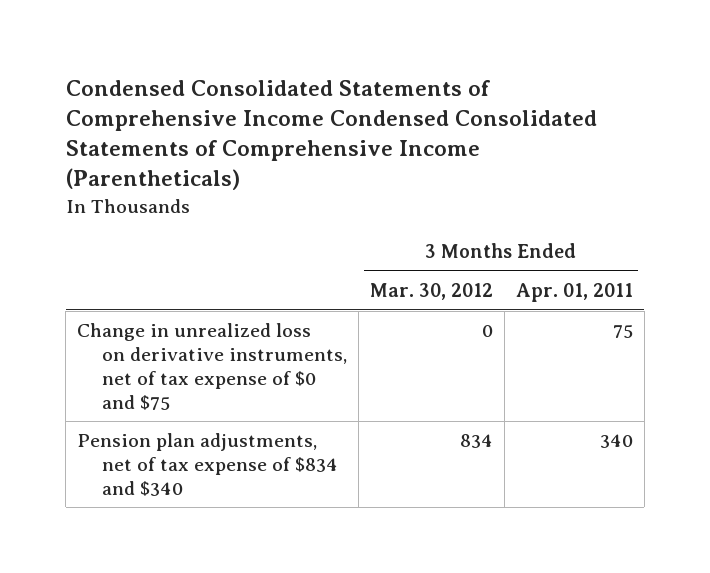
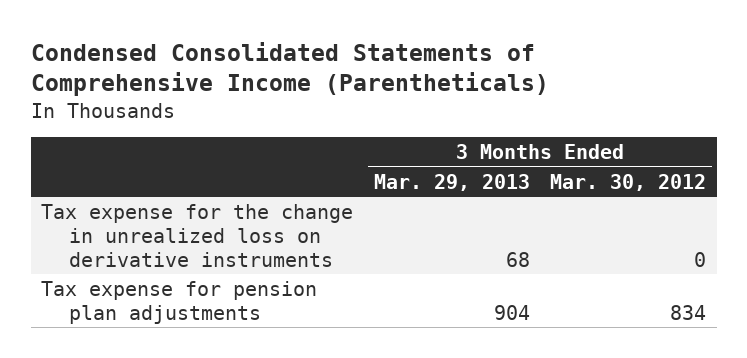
[65,80,597,191] Condensed Consolidated Statements of Comprehensive Income Condensed Consolidated Statements of Comprehensive Income (Parentheticals) -> [30,41,549,97] Condensed Consolidated Statements of Comprehensive Income (Parentheticals)
[515,282,633,302] Apr. 01, 2011 -> none
none -> [373,173,530,191] Mar. 29, 2013
[77,323,348,410] Change in unrealized loss on derivative instruments, net of tax expense of $0 and $75 -> [40,203,353,267] Tax expense for the change in unrealized loss on derivative instruments
[77,433,339,496] Pension plan adjustments, net of tax expense of $834 and $340 -> [40,280,317,324] Tax expense for pension plan adjustments

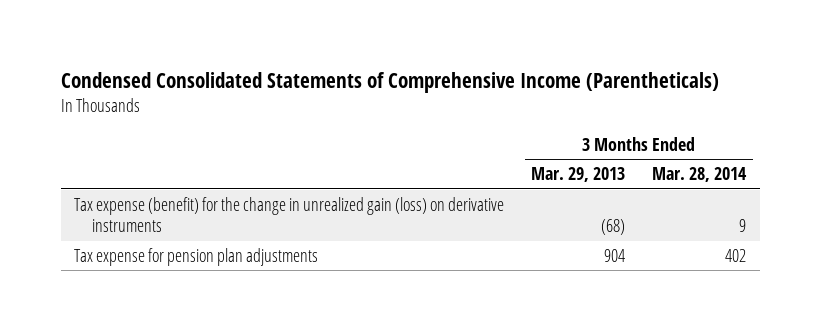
[550,173,707,191] Mar. 30, 2012 -> none
none -> [652,167,748,183] Mar. 28, 2014
[40,203,353,267] Tax expense for the change in unrealized loss on derivative instruments -> [74,196,505,233] Tax expense (benefit) for the change in unrealized gain (loss) on derivative instruments
[505,251,530,267] 68 -> [601,219,626,236] (68)

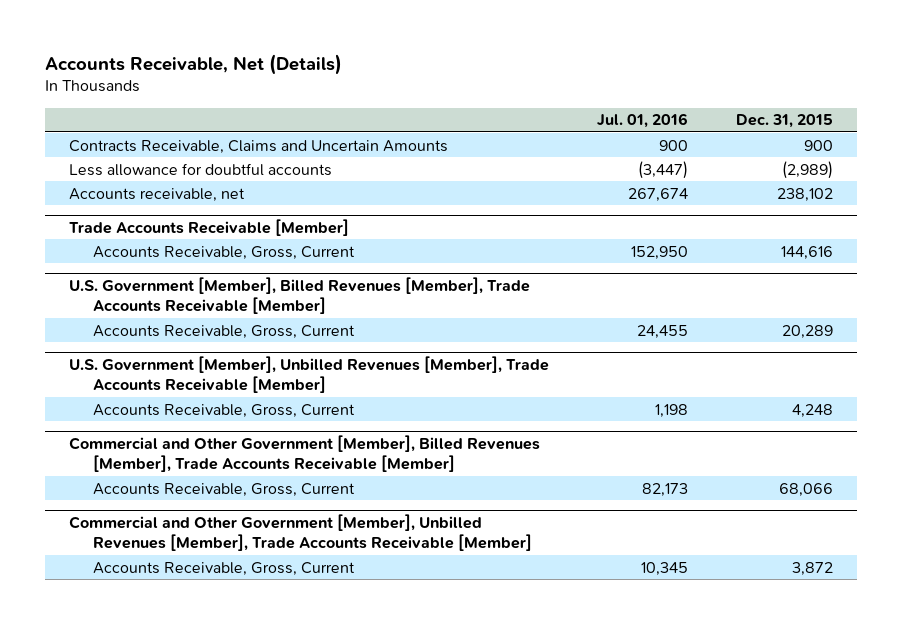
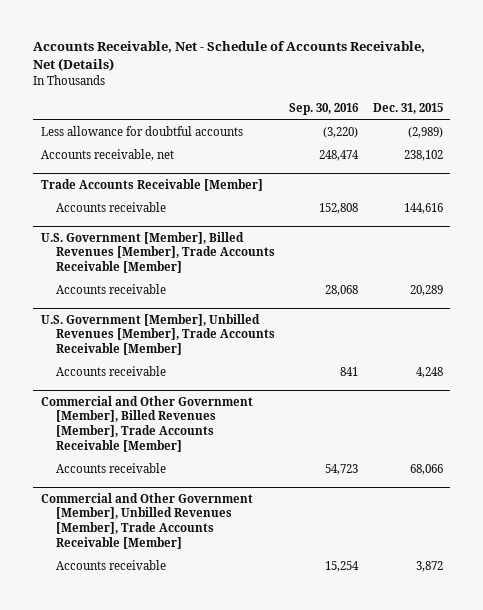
[44,53,342,75] Accounts Receivable, Net (Details) -> [33,41,426,72] Accounts Receivable, Net - Schedule of Accounts Receivable, Net (Details)
[596,113,688,129] Jul. 01, 2016 -> none
none -> [289,102,360,115] Sep. 30, 2016
[68,139,448,154] Contracts Receivable, Claims and Uncertain Amounts -> none
[92,245,355,260] Accounts Receivable, Gross, Current -> [55,201,166,212] Accounts receivable
[92,324,355,339] Accounts Receivable, Gross, Current -> [55,283,166,294] Accounts receivable
[92,403,355,418] Accounts Receivable, Gross, Current -> [55,365,166,376] Accounts receivable
[92,482,355,497] Accounts Receivable, Gross, Current -> [55,462,166,473] Accounts receivable
[92,561,355,576] Accounts Receivable, Gross, Current -> [55,559,166,570] Accounts receivable

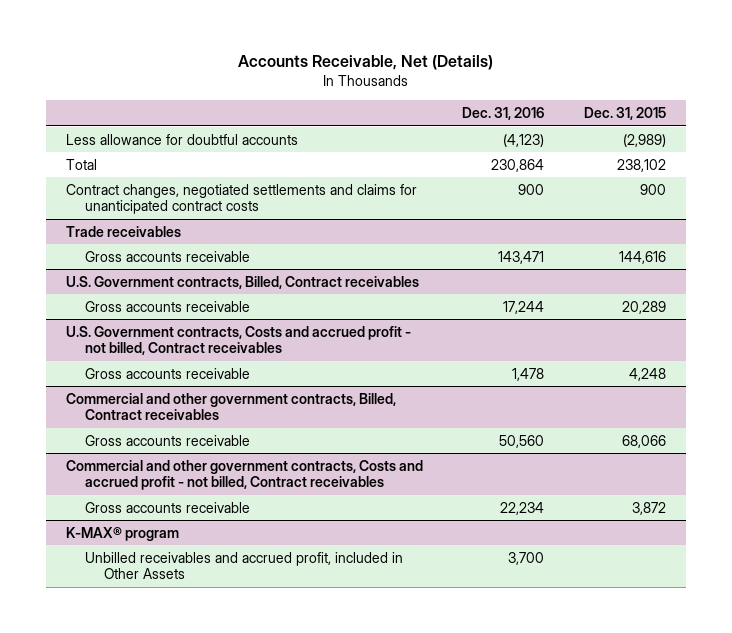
[33,41,426,72] Accounts Receivable, Net - Schedule of Accounts Receivable, Net (Details) -> [237,55,493,71] Accounts Receivable, Net (Details)
[289,102,360,115] Sep. 30, 2016 -> none
none -> [462,106,545,120] Dec. 31, 2016
[40,231,275,274] U.S. Government [Member], Billed Revenues [Member], Trade Accounts Receivable [Member] -> none
[40,313,275,356] U.S. Government [Member], Unbilled Revenues [Member], Trade Accounts Receivable [Member] -> none
[40,395,253,452] Commercial and Other Government [Member], Billed Revenues [Member], Trade Accounts Receivable [Member] -> none
[40,492,253,549] Commercial and Other Government [Member], Unbilled Revenues [Member], Trade Accounts Receivable [Member] -> none
[40,148,174,161] Accounts receivable, net -> [65,158,97,170] Total
none -> [65,183,417,215] Contract changes, negotiated settlements and claims for unanticipated contract costs
[40,178,263,191] Trade Accounts Receivable [Member] -> [65,225,181,237] Trade receivables
[55,201,166,212] Accounts receivable -> [85,250,251,262] Gross accounts receivable
none -> [65,275,419,289] U.S. Government contracts, Billed, Contract receivables
[55,283,166,294] Accounts receivable -> [85,300,251,312] Gross accounts receivable
none -> [65,325,411,356] U.S. Government contracts, Costs and accrued profit - not billed, Contract receivables
[55,365,166,376] Accounts receivable -> [85,367,251,379] Gross accounts receivable
none -> [65,392,396,421] Commercial and other government contracts, Billed, Contract receivables
[55,462,166,473] Accounts receivable -> [85,434,251,446] Gross accounts receivable
none -> [65,459,423,491] Commercial and other government contracts, Costs and accrued profit - not billed, Contract receivables
[55,559,166,570] Accounts receivable -> [85,501,251,513] Gross accounts receivable
none -> [65,526,179,541] K-MAX® program
none -> [85,551,404,580] Unbilled receivables and accrued profit, included in Other Assets

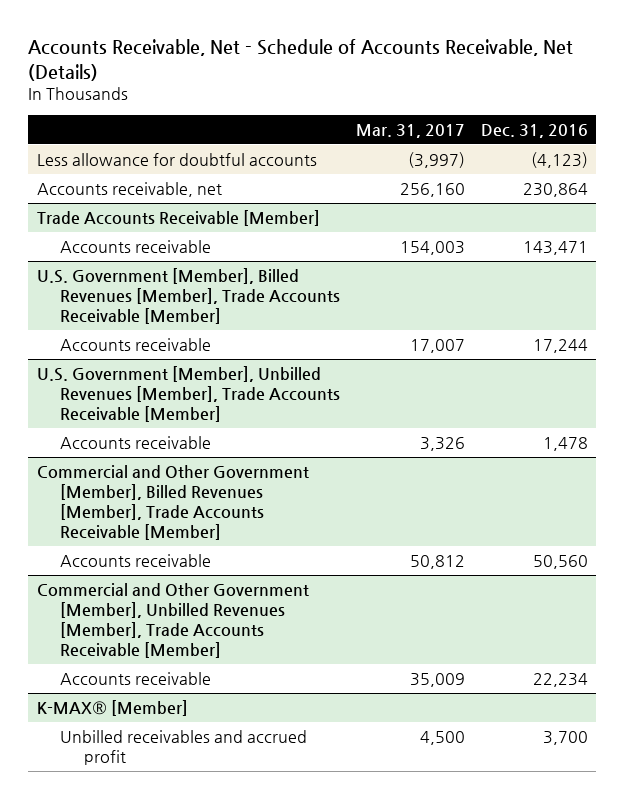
[237,55,493,71] Accounts Receivable, Net (Details) -> [28,39,574,81] Accounts Receivable, Net - Schedule of Accounts Receivable, Net (Details)
[584,106,667,120] Dec. 31, 2015 -> none
none -> [356,124,466,139] Mar. 31, 2017
[65,183,417,215] Contract changes, negotiated settlements and claims for unanticipated contract costs -> none
[65,275,419,289] U.S. Government contracts, Billed, Contract receivables -> none
[65,325,411,356] U.S. Government contracts, Costs and accrued profit - not billed, Contract receivables -> none
[65,392,396,421] Commercial and other government contracts, Billed, Contract receivables -> none
[65,459,423,491] Commercial and other government contracts, Costs and accrued profit - not billed, Contract receivables -> none
[65,158,97,170] Total -> [36,182,222,198] Accounts receivable, net
[65,225,181,237] Trade receivables -> [36,210,320,227] Trade Accounts Receivable [Member]
[85,250,251,262] Gross accounts receivable -> [60,240,212,254] Accounts receivable
none -> [36,268,341,325] U.S. Government [Member], Billed Revenues [Member], Trade Accounts Receivable [Member]
[85,300,251,312] Gross accounts receivable -> [60,338,212,352] Accounts receivable
none -> [36,366,341,423] U.S. Government [Member], Unbilled Revenues [Member], Trade Accounts Receivable [Member]
[85,367,251,379] Gross accounts receivable -> [60,436,212,450] Accounts receivable
none -> [36,465,309,541] Commercial and Other Government [Member], Billed Revenues [Member], Trade Accounts Receivable [Member]
[85,434,251,446] Gross accounts receivable -> [60,554,212,568] Accounts receivable
none -> [36,583,309,659] Commercial and Other Government [Member], Unbilled Revenues [Member], Trade Accounts Receivable [Member]
[85,501,251,513] Gross accounts receivable -> [60,672,212,686] Accounts receivable
[65,526,179,541] K-MAX® program -> [36,700,188,717] K-MAX® [Member]
[85,551,404,580] Unbilled receivables and accrued profit, included in Other Assets -> [60,730,308,766] Unbilled receivables and accrued profit

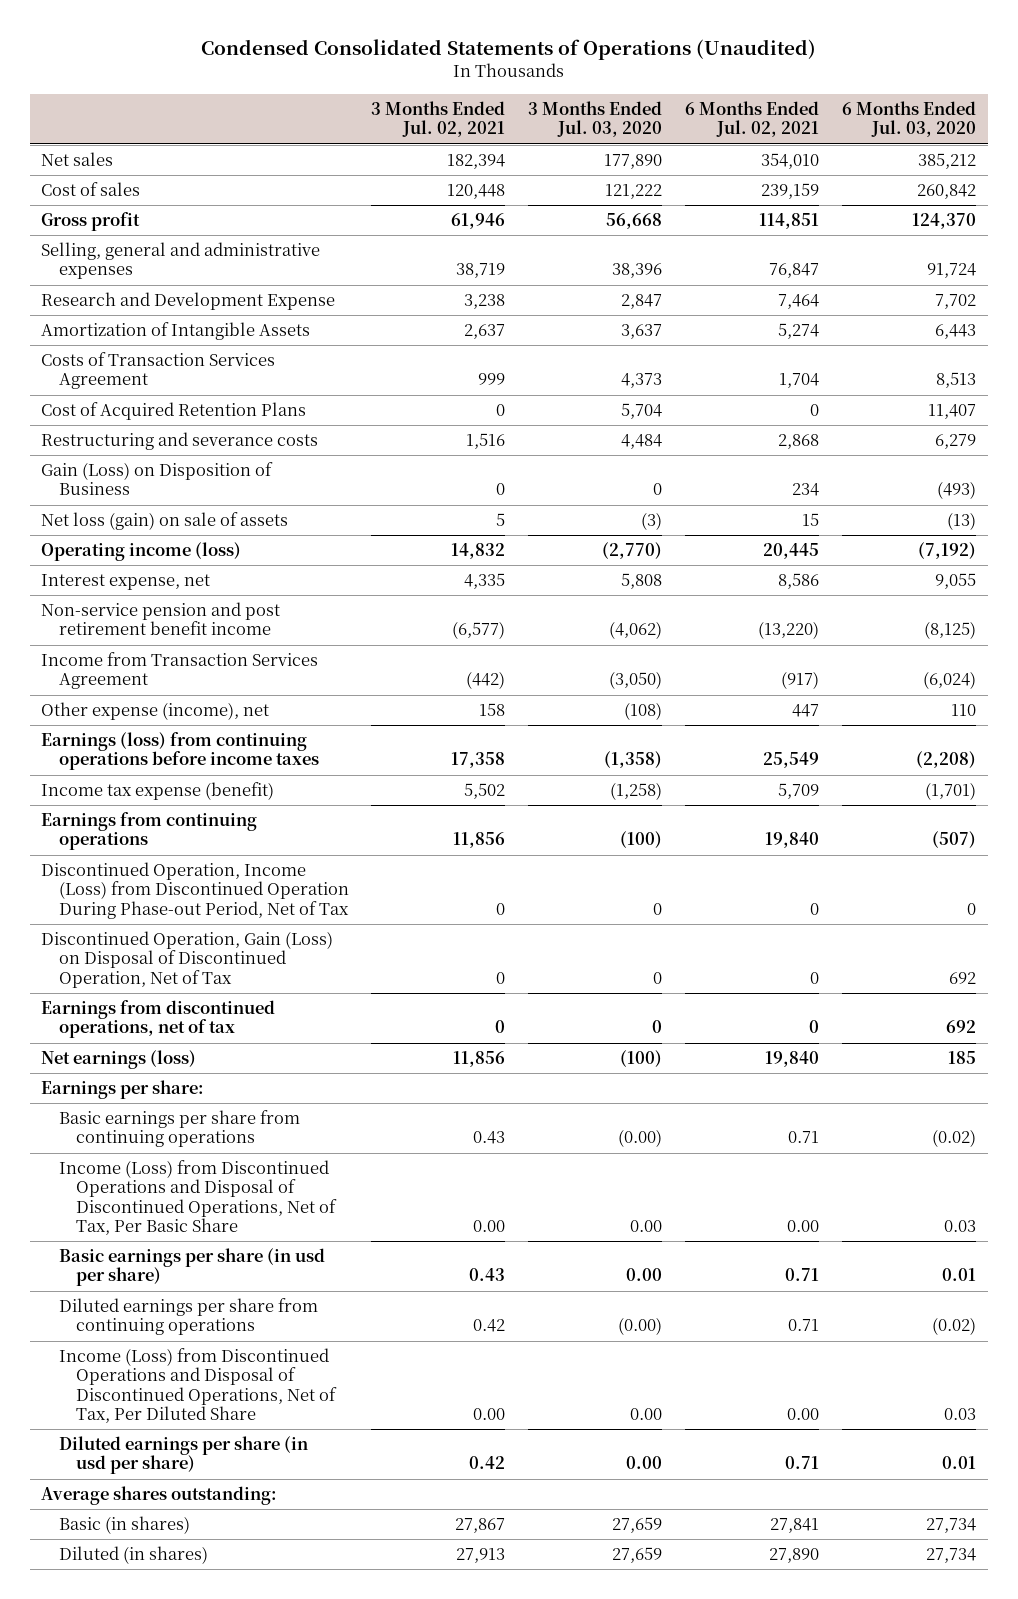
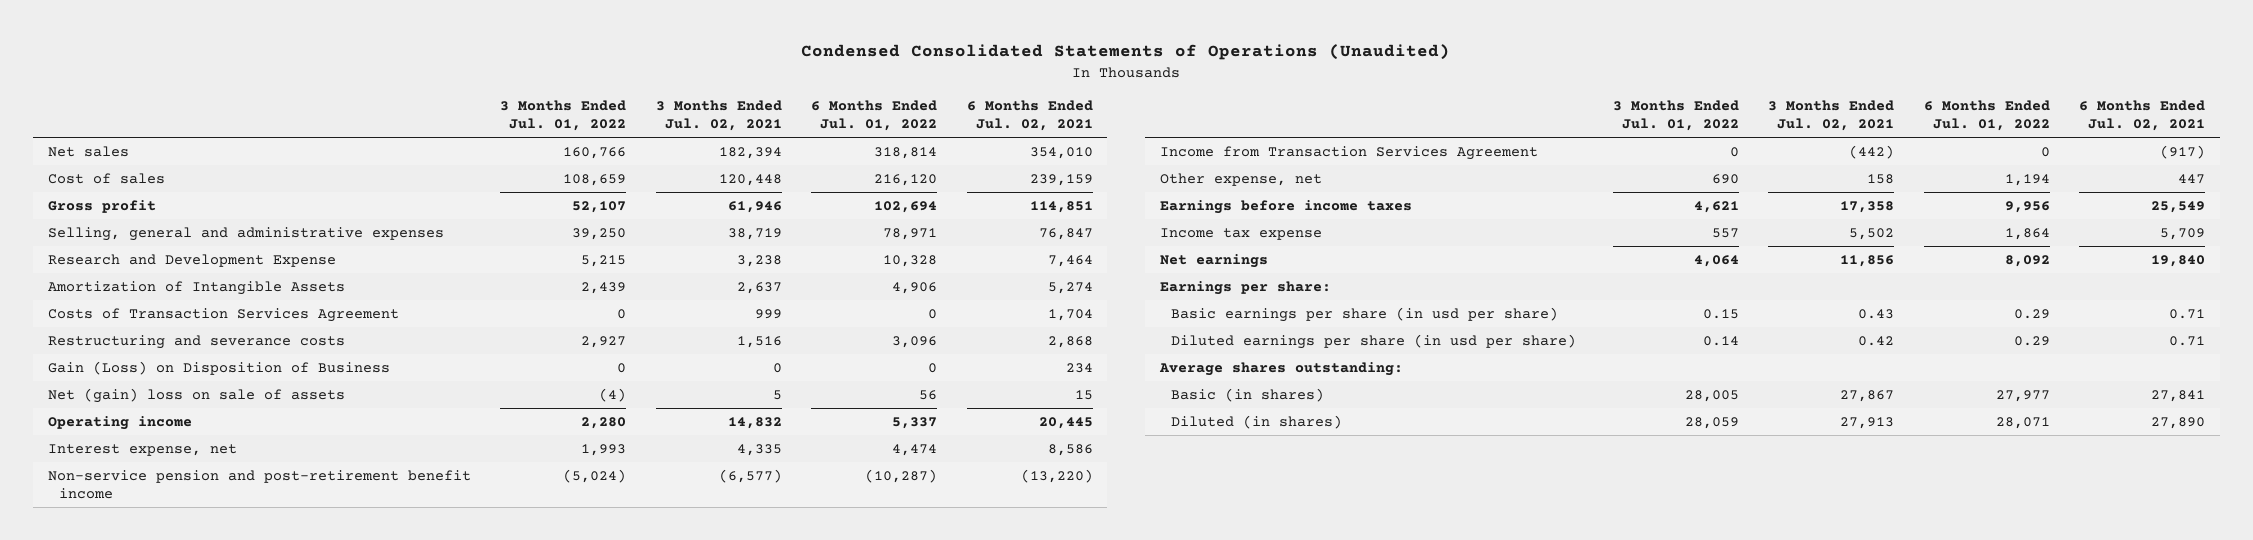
[528,101,663,138] 3 Months Ended Jul. 03, 2020 -> none
[842,101,977,138] 6 Months Ended Jul. 03, 2020 -> none
none -> [500,100,627,131] 3 Months Ended Jul. 01, 2022
none -> [811,100,938,131] 6 Months Ended Jul. 01, 2022
[41,402,307,421] Cost of Acquired Retention Plans -> none
[41,512,289,531] Net loss (gain) on sale of assets -> [47,388,345,404] Net (gain) loss on sale of assets
[41,542,242,562] Operating income (loss) -> [47,416,192,431] Operating income
[41,602,281,636] Non-service pension and post retirement benefit income -> [47,470,471,499] Non-service pension and post-retirement benefit income
[41,812,258,851] Earnings from continuing operations -> none
[41,862,349,919] Discontinued Operation, Income (Loss) from Discontinued Operation During Phase-out Period, Net of Tax -> none
[41,931,334,988] Discontinued Operation, Gain (Loss) on Disposal of Discontinued Operation, Net of Tax -> none
[41,1000,276,1039] Earnings from discontinued operations, net of tax -> none
[41,702,270,721] Other expense (income), net -> [1160,173,1323,187] Other expense, net
[41,732,319,771] Earnings (loss) from continuing operations before income taxes -> [1160,200,1413,215] Earnings before income taxes
[41,782,275,801] Income tax expense (benefit) -> [1160,228,1323,241] Income tax expense
[41,1050,197,1070] Net earnings (loss) -> [1160,254,1269,269] Net earnings
[58,1110,300,1148] Basic earnings per share from continuing operations -> none
[58,1160,337,1236] Income (Loss) from Discontinued Operations and Disposal of Discontinued Operations, Net of Tax, Per Basic Share -> none
[58,1298,318,1336] Diluted earnings per share from continuing operations -> none
[58,1348,337,1424] Income (Loss) from Discontinued Operations and Disposal of Discontinued Operations, Net of Tax, Per Diluted Share -> none

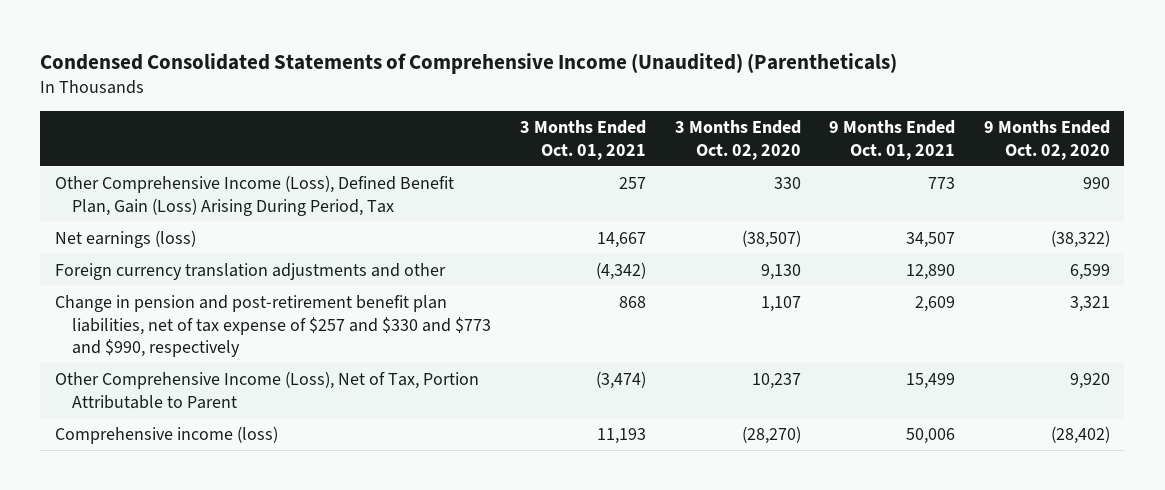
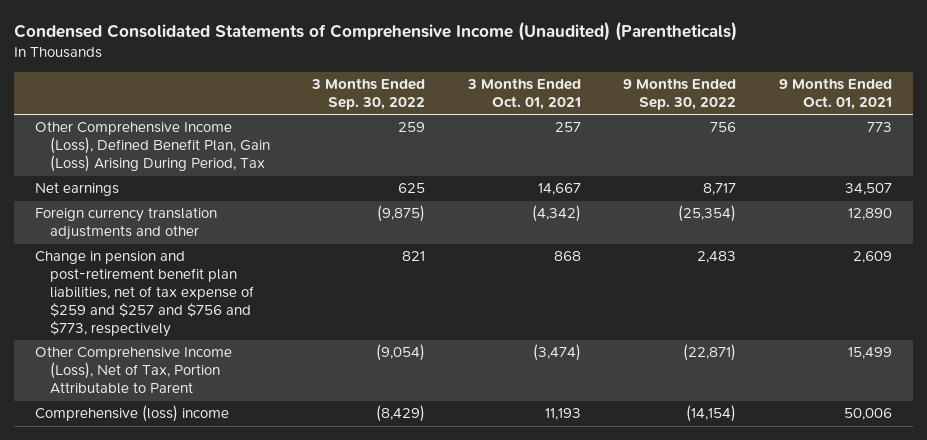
[674,120,801,160] 3 Months Ended Oct. 02, 2020 -> none
[983,120,1110,160] 9 Months Ended Oct. 02, 2020 -> none
none -> [311,78,426,111] 3 Months Ended Sep. 30, 2022
none -> [623,78,737,111] 9 Months Ended Sep. 30, 2022
[54,229,196,248] Net earnings (loss) -> [35,182,120,197] Net earnings
[54,294,492,358] Change in pension and post-retirement benefit plan liabilities, net of tax expense of $257 and $330 and $773 and $990, respectively -> [35,251,255,338] Change in pension and post-retirement benefit plan liabilities, net of tax expense of $259 and $257 and $756 and $773, respectively
[54,425,278,444] Comprehensive income (loss) -> [35,405,230,423] Comprehensive (loss) income

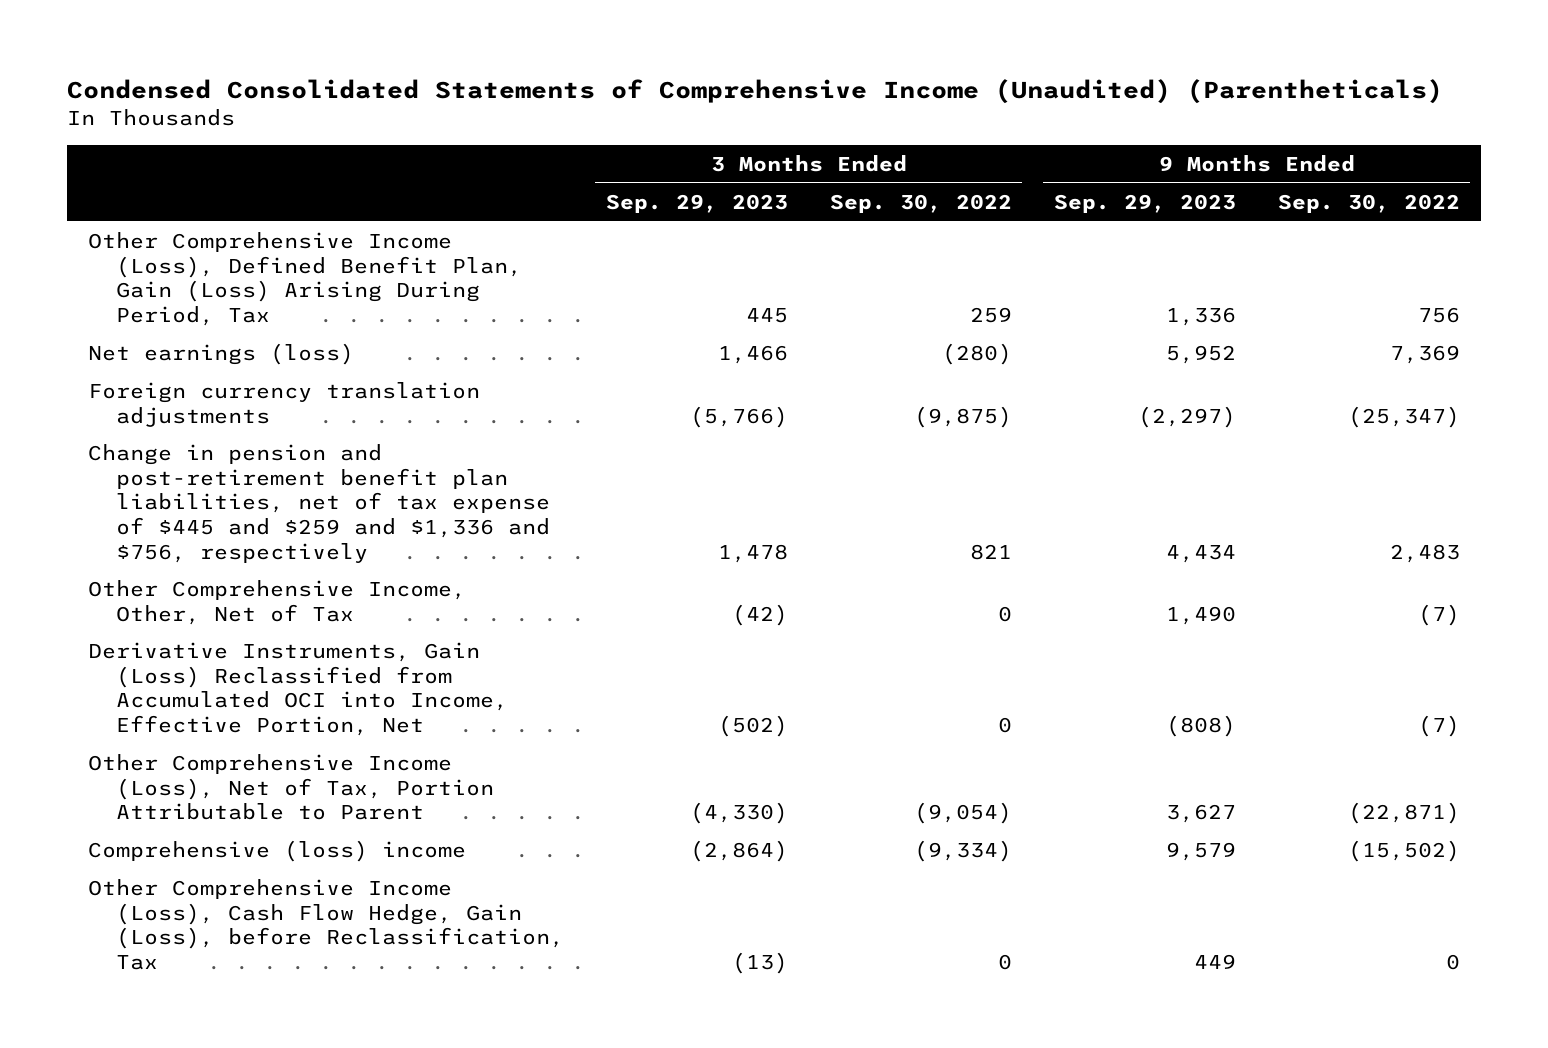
[466,78,581,111] 3 Months Ended Oct. 01, 2021 -> none
[778,78,892,111] 9 Months Ended Oct. 01, 2021 -> none
none -> [605,193,788,213] Sep. 29, 2023
none -> [1053,193,1236,213] Sep. 29, 2023
[35,182,120,197] Net earnings -> [87,342,354,365] Net earnings (loss)
[398,183,426,194] 625 -> [941,342,1012,365] (280)
[703,183,737,196] 8,717 -> [1389,344,1460,364] 7,369
[35,207,218,241] Foreign currency translation adjustments and other -> [87,381,480,427] Foreign currency translation adjustments
[678,205,737,223] (25,354) -> [1347,405,1460,428] (25,347)
[35,251,255,338] Change in pension and post-retirement benefit plan liabilities, net of tax expense of $259 and $257 and $756 and $773, respectively -> [87,443,550,563] Change in pension and post-retirement benefit plan liabilities, net of tax expense of $445 and $259 and $1,336 and $756, respectively
none -> [87,579,466,625] Other Comprehensive Income, Other, Net of Tax
none -> [87,641,508,736] Derivative Instruments, Gain (Loss) Reclassified from Accumulated OCI into Income, Effective Portion, Net
[376,405,426,423] (8,429) -> [913,839,1012,862] (9,334)
[686,405,737,423] (14,154) -> [1347,839,1460,862] (15,502)
none -> [87,878,564,970] Other Comprehensive Income (Loss), Cash Flow Hedge, Gain (Loss), before Reclassification, Tax

